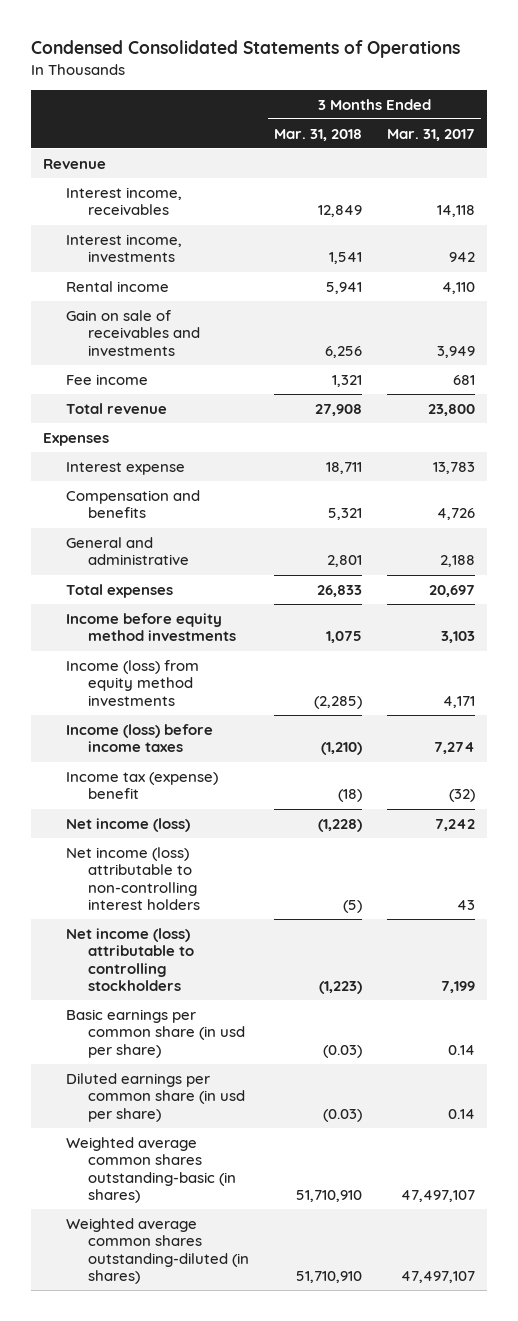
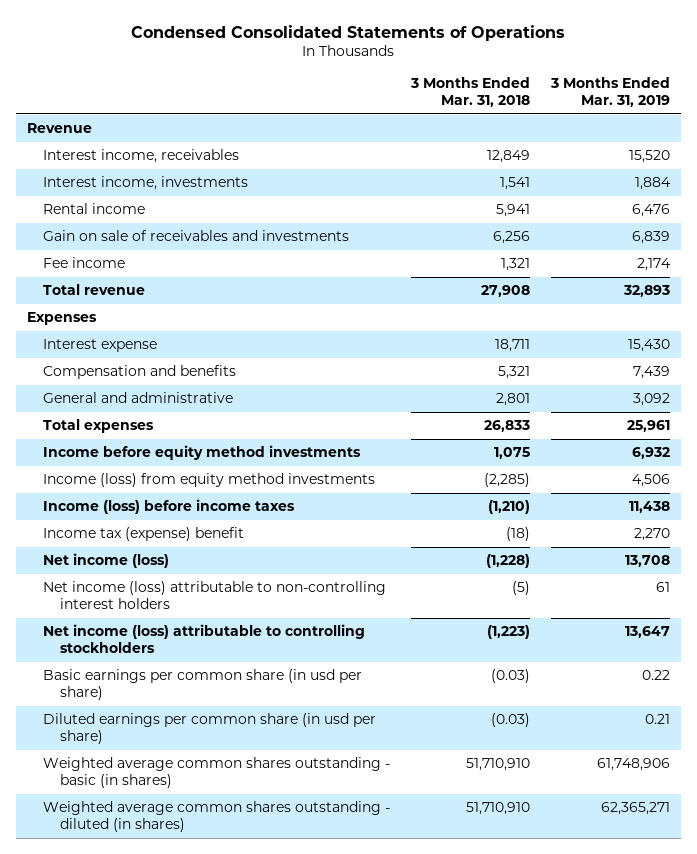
[386,128,475,141] Mar. 31, 2017 -> none
none -> [550,77,671,107] 3 Months Ended Mar. 31, 2019
[65,1136,237,1204] Weighted average common shares outstanding-basic (in shares) -> [43,757,391,788] Weighted average common shares outstanding - basic (in shares)
[65,1217,250,1285] Weighted average common shares outstanding-diluted (in shares) -> [43,801,391,832] Weighted average common shares outstanding - diluted (in shares)

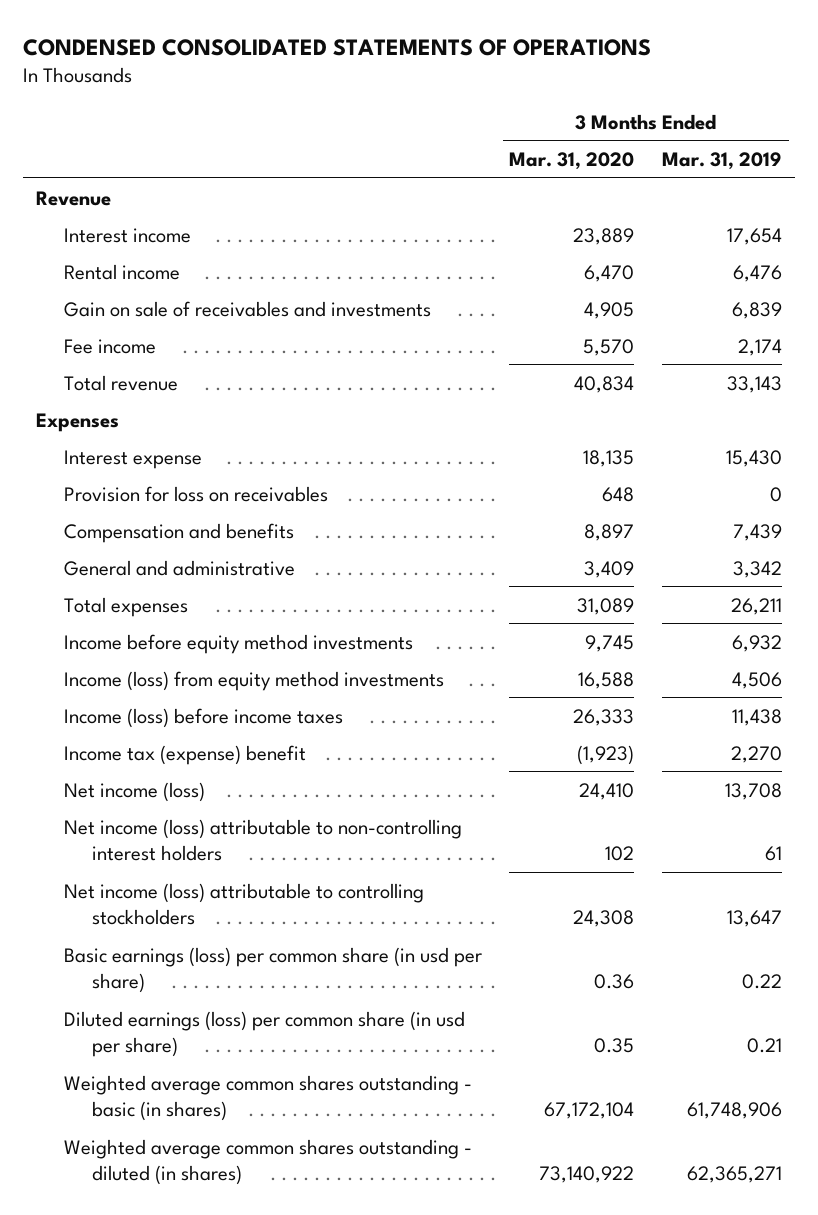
[131,24,566,41] Condensed Consolidated Statements of Operations -> [22,38,651,56] CONDENSED CONSOLIDATED STATEMENTS OF OPERATIONS
[410,77,531,107] 3 Months Ended Mar. 31, 2018 -> none
none -> [509,152,635,171] Mar. 31, 2020
[43,176,249,191] Interest income, investments -> none
[43,149,240,164] Interest income, receivables -> [64,227,192,243] Interest income
[629,150,671,164] 15,520 -> [726,227,782,245] 17,654
[623,285,671,298] 32,893 -> [726,375,782,393] 33,143
none -> [64,485,329,502] Provision for loss on receivables
[633,393,671,407] 3,092 -> [732,560,782,578] 3,342
[627,420,671,433] 25,961 -> [730,597,782,615] 26,211
[43,669,363,700] Basic earnings per common share (in usd per share) -> [64,946,483,993] Basic earnings (loss) per common share (in usd per share)
[43,713,377,744] Diluted earnings per common share (in usd per share) -> [64,1010,466,1057] Diluted earnings (loss) per common share (in usd per share)

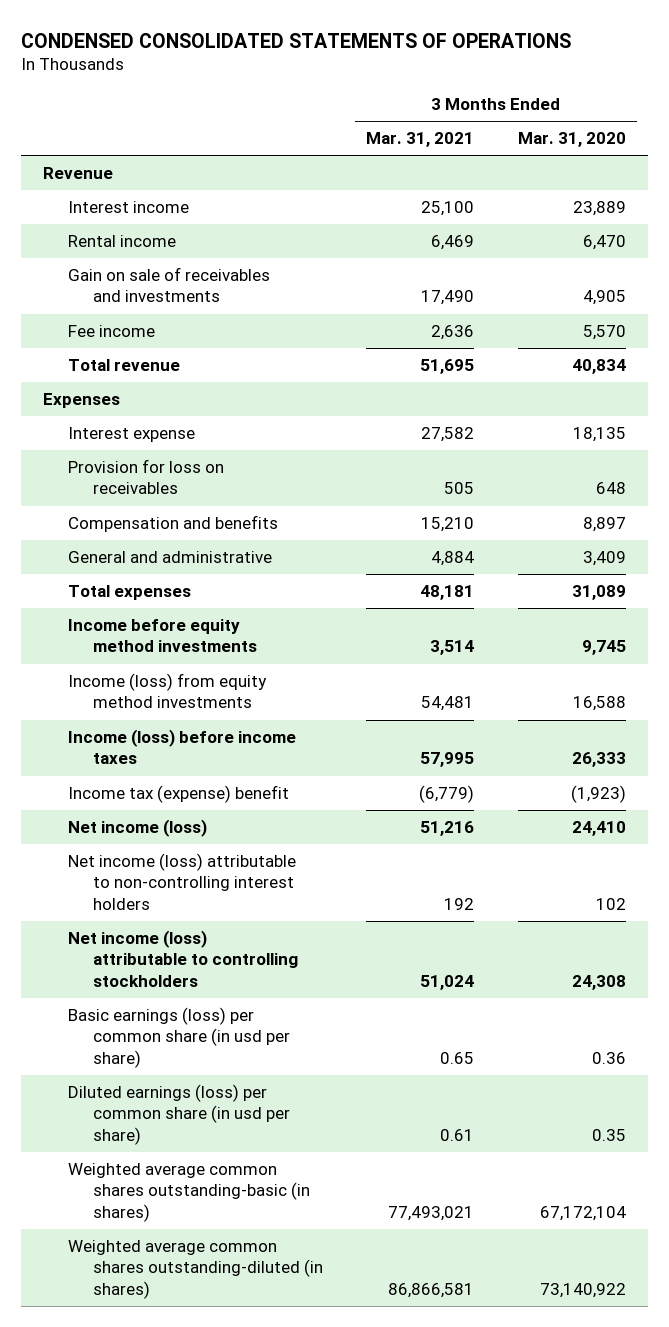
[661,152,782,171] Mar. 31, 2019 -> none
none -> [366,132,475,148] Mar. 31, 2021
[64,1074,473,1121] Weighted average common shares outstanding - basic (in shares) -> [67,1163,310,1222] Weighted average common shares outstanding-basic (in shares)
[64,1138,473,1185] Weighted average common shares outstanding - diluted (in shares) -> [67,1240,323,1299] Weighted average common shares outstanding-diluted (in shares)

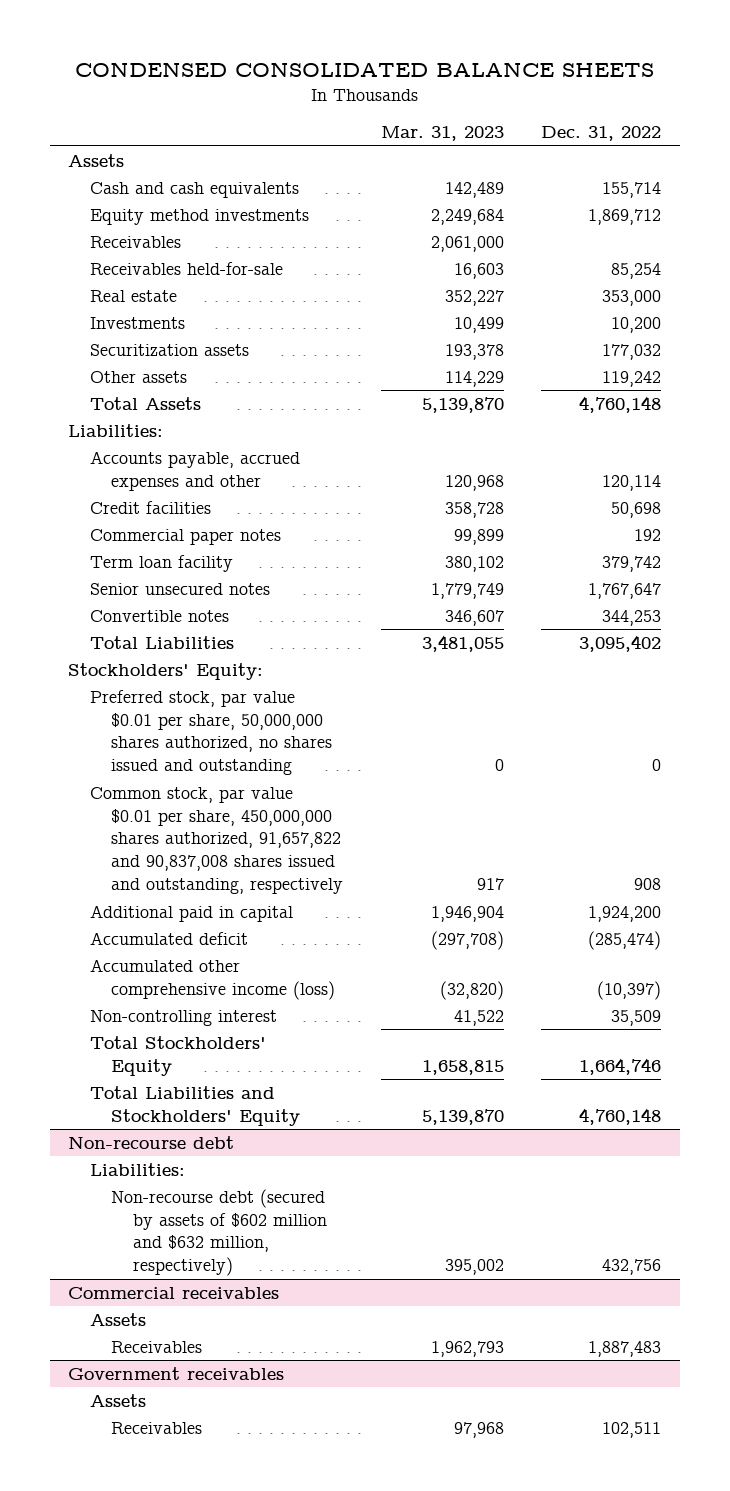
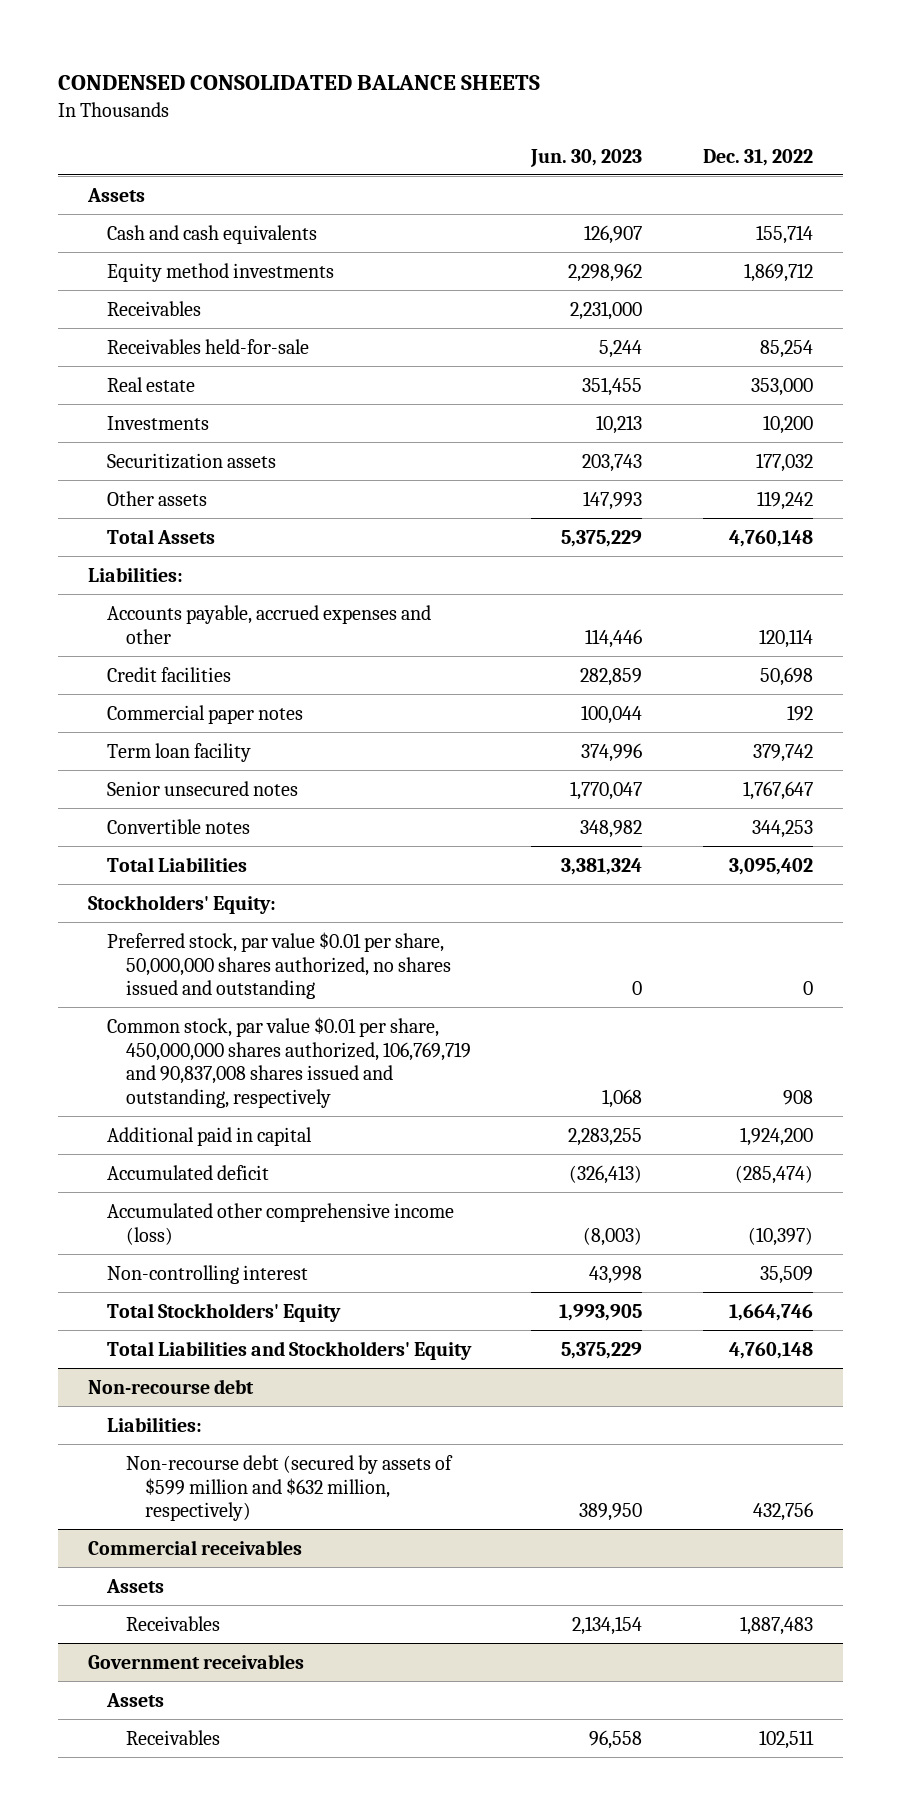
[380,126,504,142] Mar. 31, 2023 -> none
none -> [530,148,643,167] Jun. 30, 2023
[89,786,344,895] Common stock, par value $0.01 per share, 450,000,000 shares authorized, 91,657,822 and 90,837,008 shares issued and outstanding, respectively -> [107,1016,472,1109] Common stock, par value $0.01 per share, 450,000,000 shares authorized, 106,769,719 and 90,837,008 shares issued and outstanding, respectively
[111,1188,327,1277] Non-recourse debt (secured by assets of $602 million and $632 million, respectively) -> [126,1454,454,1522] Non-recourse debt (secured by assets of $599 million and $632 million, respectively)

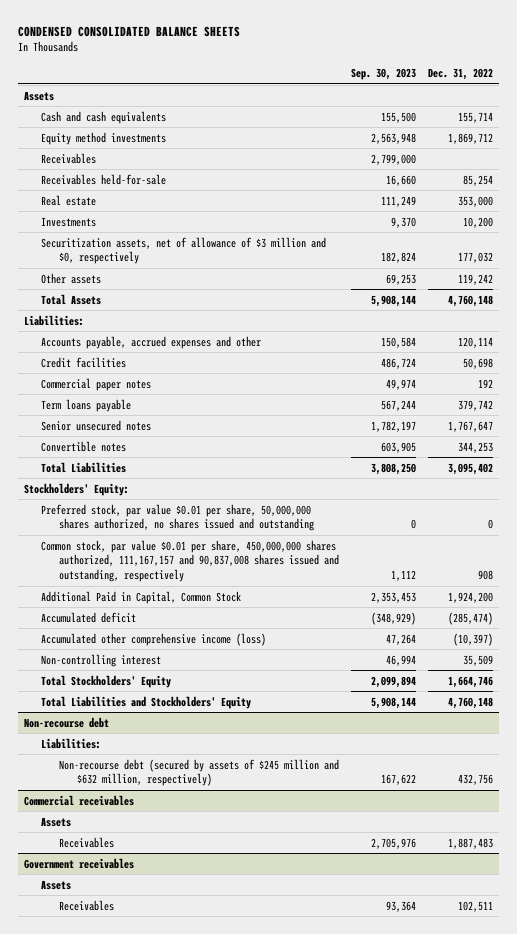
[530,148,643,167] Jun. 30, 2023 -> none
none -> [350,68,416,81] Sep. 30, 2023
[107,452,277,469] Securitization assets -> [41,236,327,265] Securitization assets, net of allowance of $3 million and $0, respectively
[107,742,252,762] Term loan facility -> [41,398,132,412] Term loans payable
[107,1016,472,1109] Common stock, par value $0.01 per share, 450,000,000 shares authorized, 106,769,719 and 90,837,008 shares issued and outstanding, respectively -> [41,539,339,583] Common stock, par value $0.01 per share, 450,000,000 shares authorized, 111,167,157 and 90,837,008 shares issued and outstanding, respectively
[107,1126,313,1146] Additional paid in capital -> [41,590,242,604] Additional Paid in Capital, Common Stock
[126,1454,454,1522] Non-recourse debt (secured by assets of $599 million and $632 million, respectively) -> [58,758,339,787] Non-recourse debt (secured by assets of $245 million and $632 million, respectively)

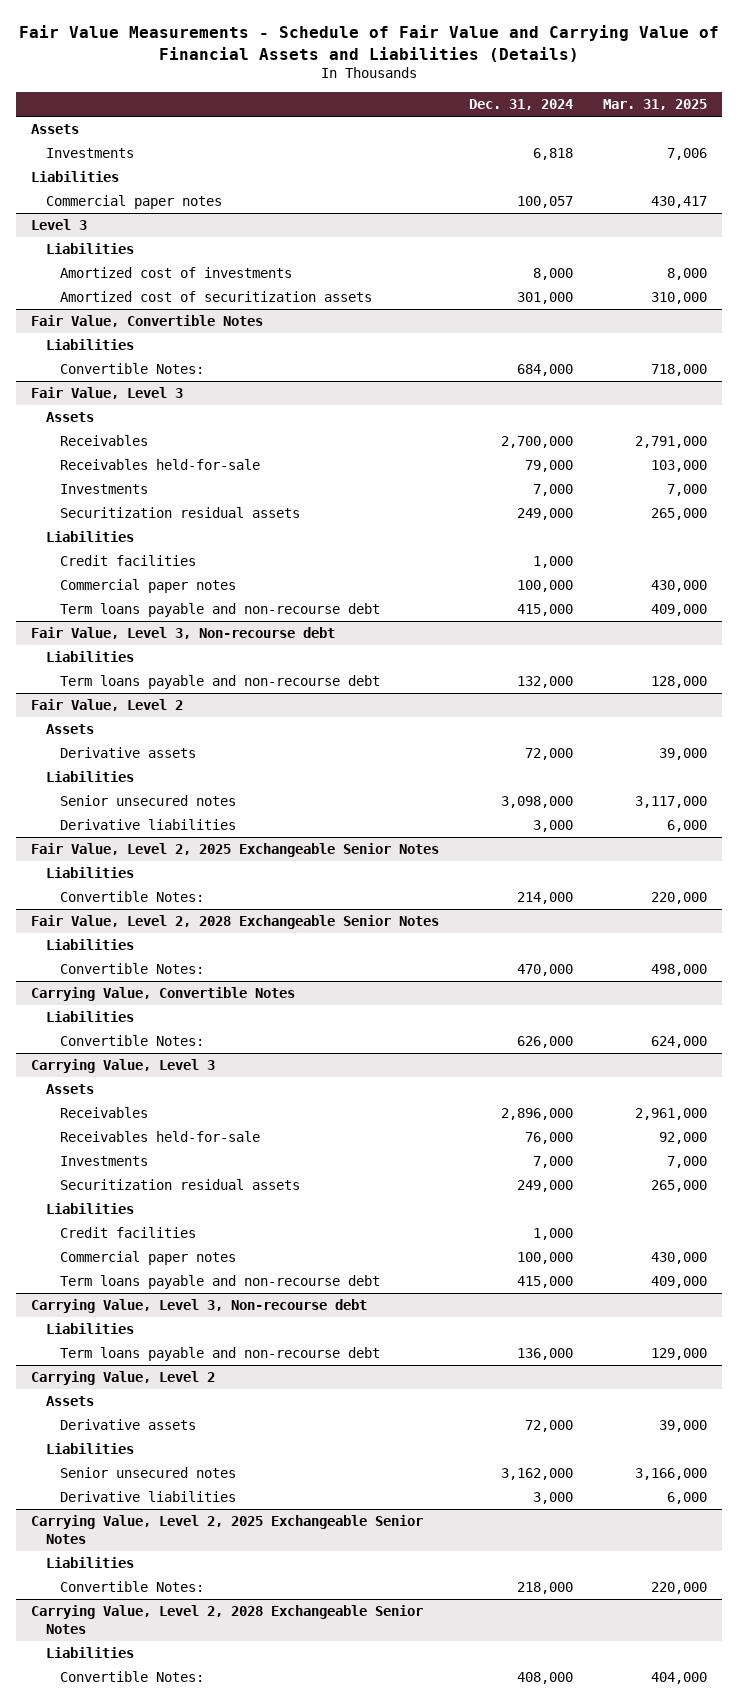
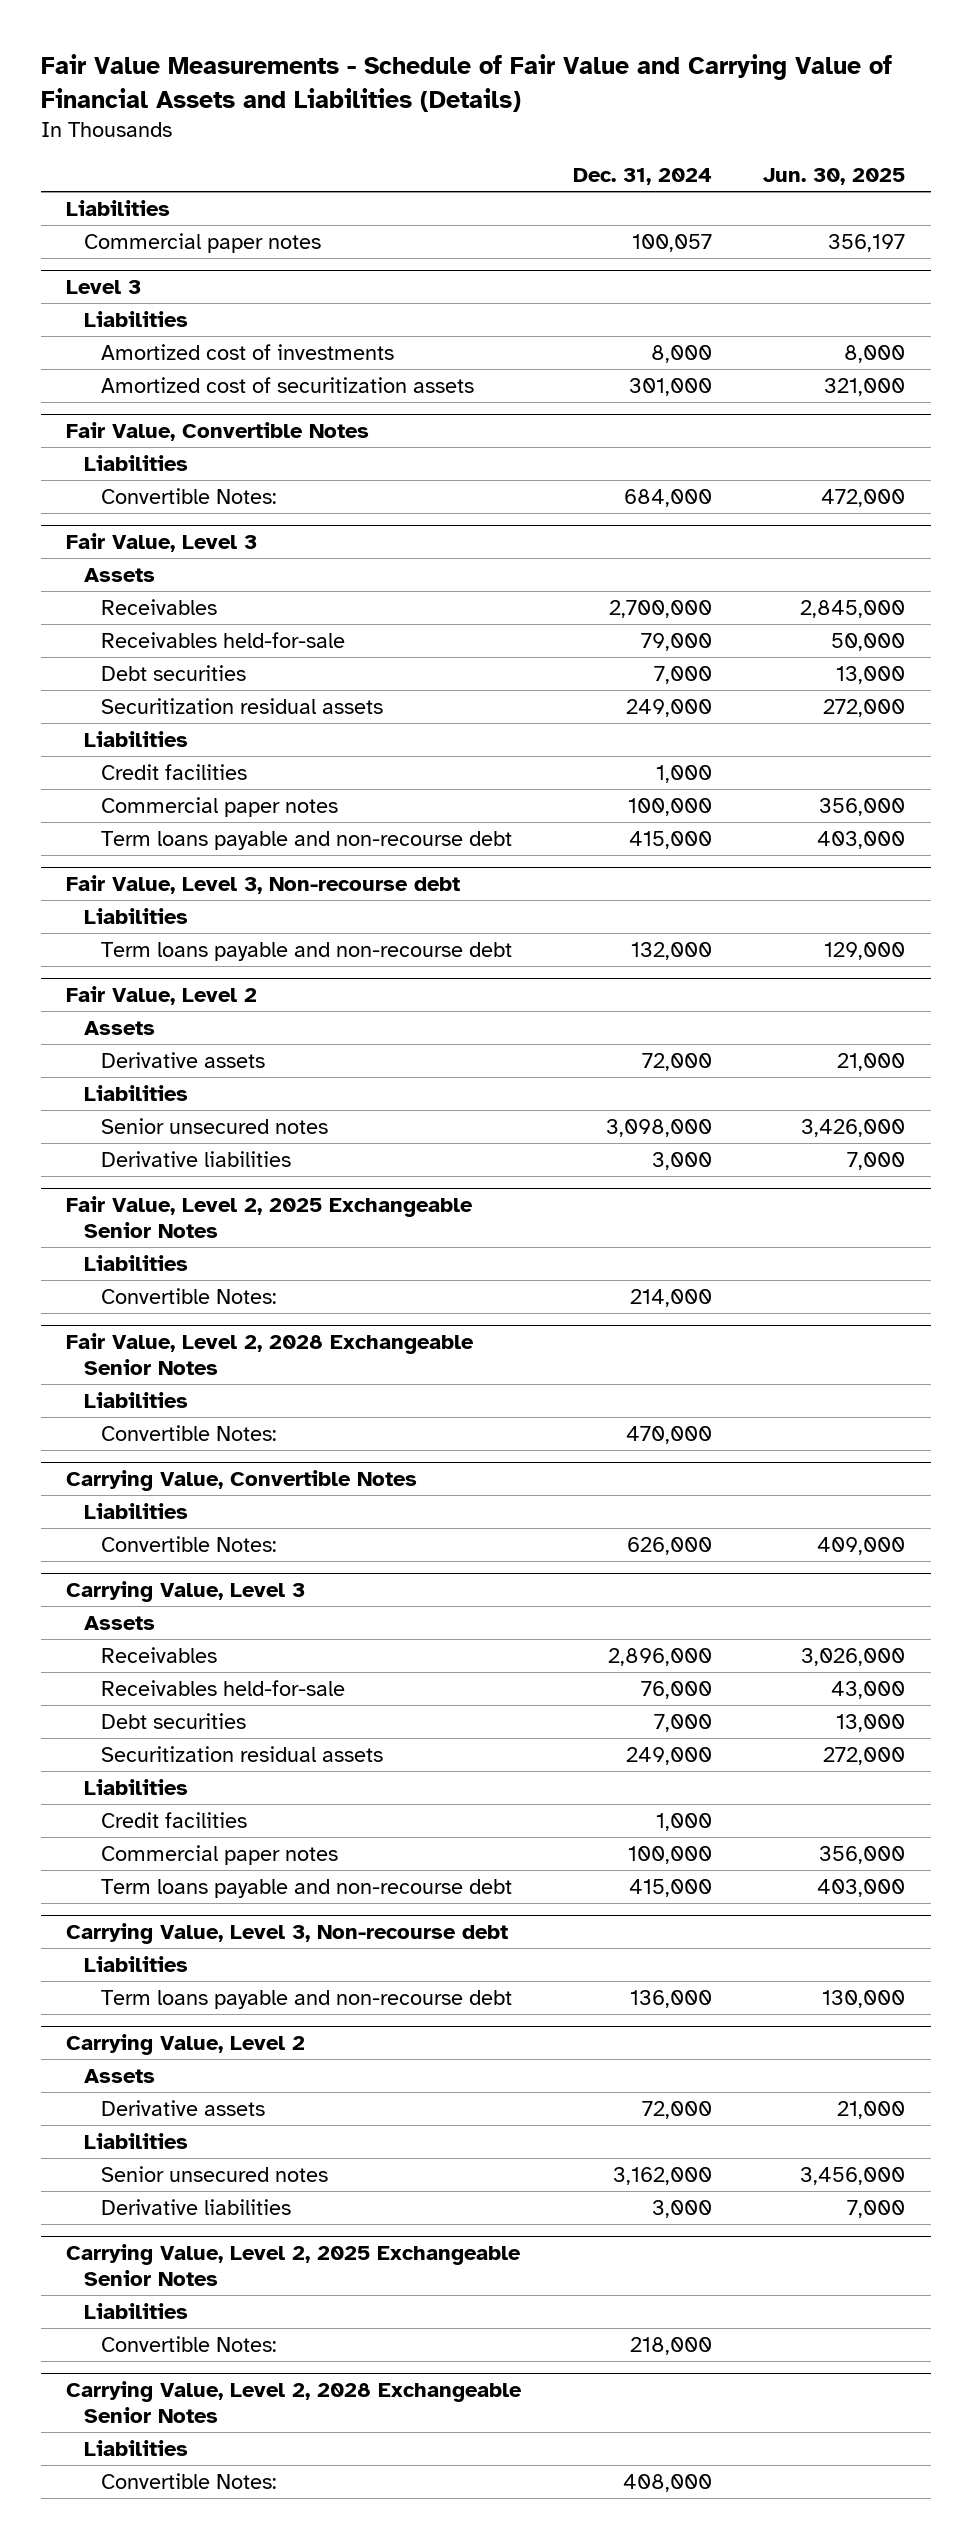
[602,99,707,111] Mar. 31, 2025 -> none
none -> [763,167,906,185] Jun. 30, 2025
[31,123,80,134] Assets -> none
[45,147,134,158] Investments -> none
[60,483,149,494] Investments -> [101,664,247,681] Debt securities
[60,1155,149,1166] Investments -> [101,1712,247,1729] Debt securities

